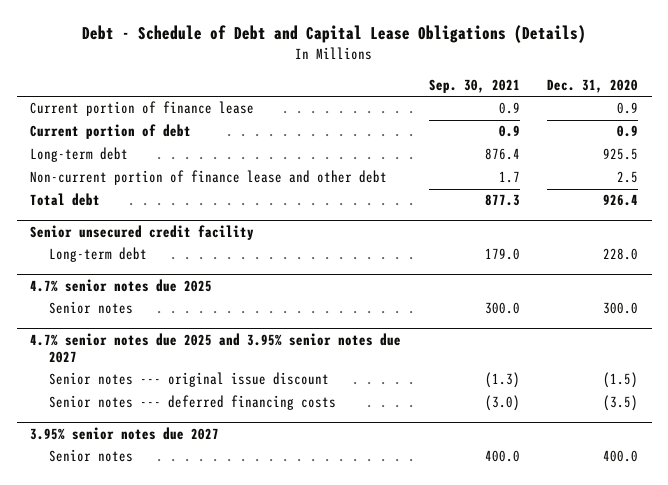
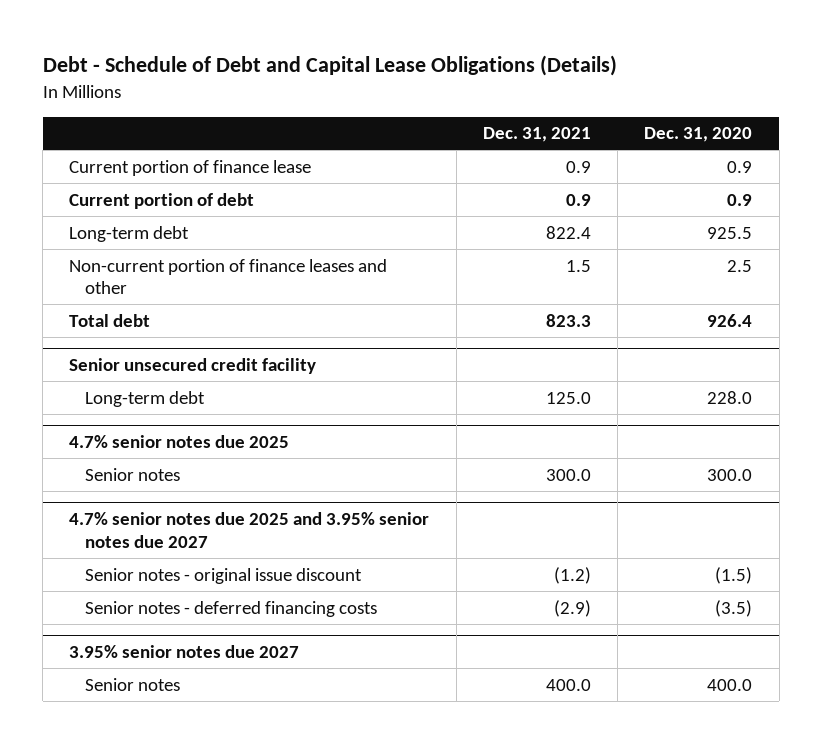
[428,79,520,94] Sep. 30, 2021 -> none
none -> [482,127,591,143] Dec. 31, 2021
[30,170,388,186] Non-current portion of finance lease and other debt -> [69,258,388,295] Non-current portion of finance leases and other
[48,372,329,388] Senior notes --- original issue discount -> [84,567,362,584] Senior notes - original issue discount
[48,395,336,411] Senior notes --- deferred financing costs -> [84,600,377,617] Senior notes - deferred financing costs

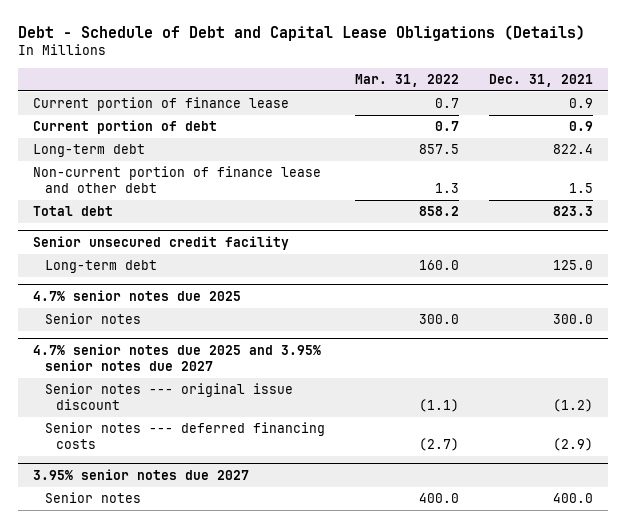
[644,127,753,143] Dec. 31, 2020 -> none
none -> [354,73,459,87] Mar. 31, 2022
[69,258,388,295] Non-current portion of finance leases and other -> [33,166,322,194] Non-current portion of finance lease and other debt
[84,567,362,584] Senior notes - original issue discount -> [44,383,293,411] Senior notes --- original issue discount
[84,600,377,617] Senior notes - deferred financing costs -> [44,422,325,450] Senior notes --- deferred financing costs

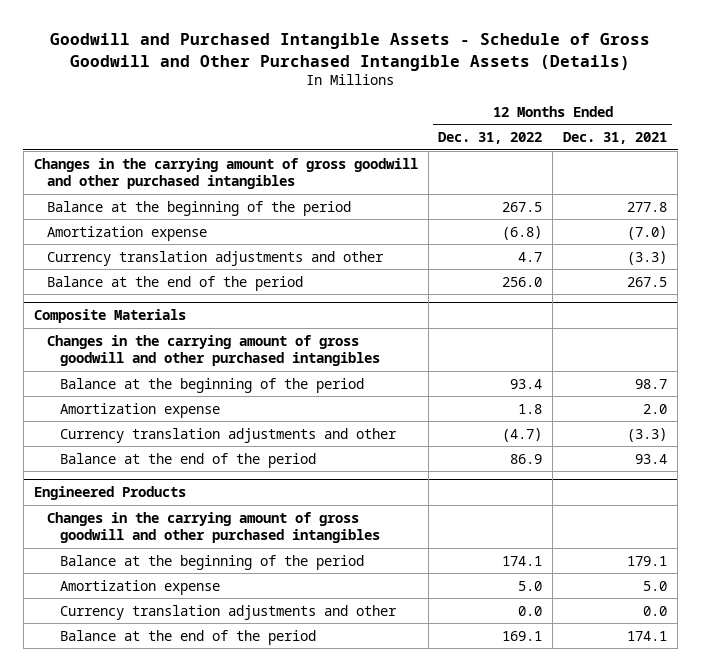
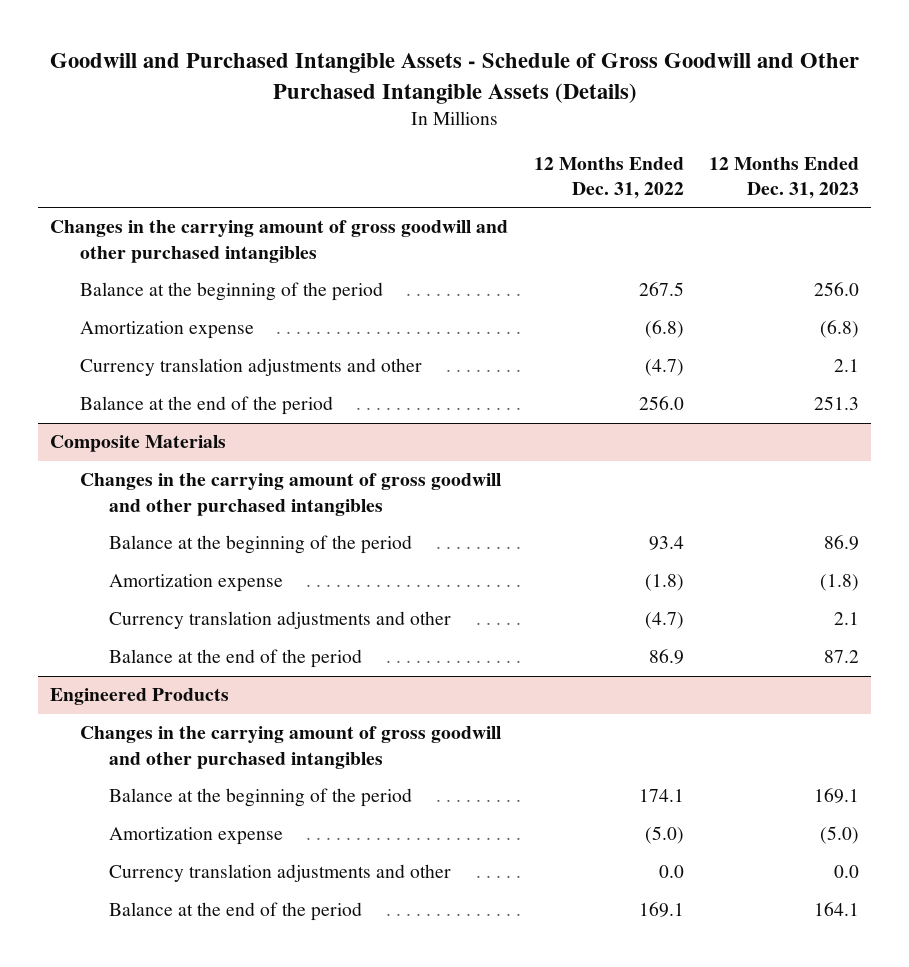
[563,132,668,145] Dec. 31, 2021 -> none
none -> [708,156,859,200] 12 Months Ended Dec. 31, 2023
[518,251,543,262] 4.7 -> [644,359,684,377] (4.7)
[518,403,543,414] 1.8 -> [644,574,684,592] (1.8)
[518,580,543,591] 5.0 -> [644,826,684,845] (5.0)

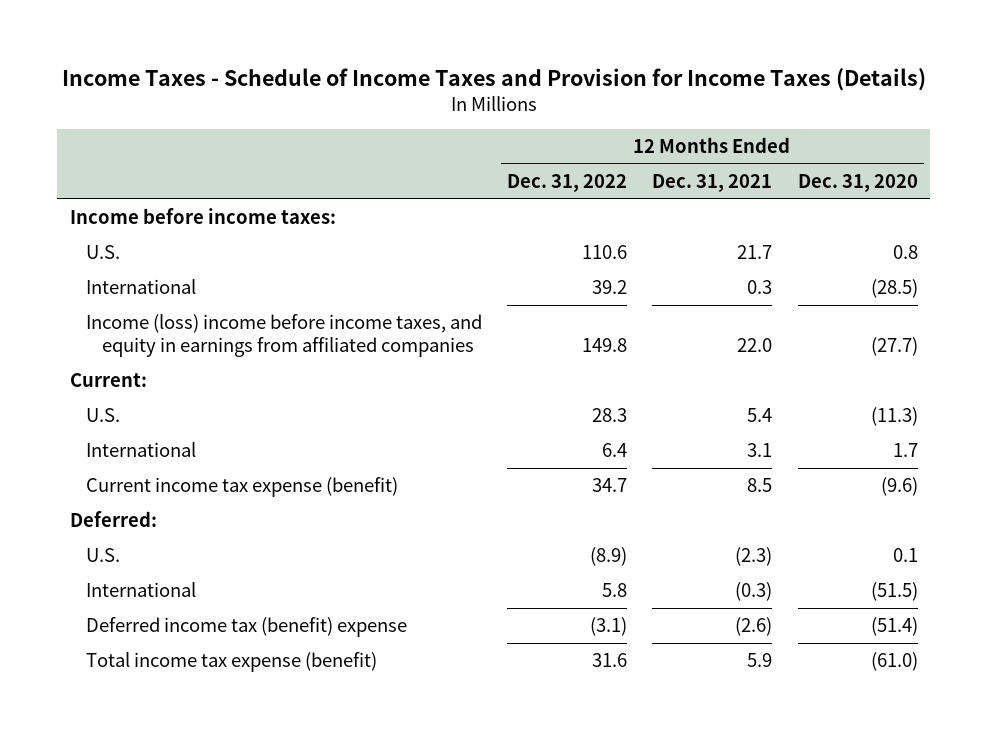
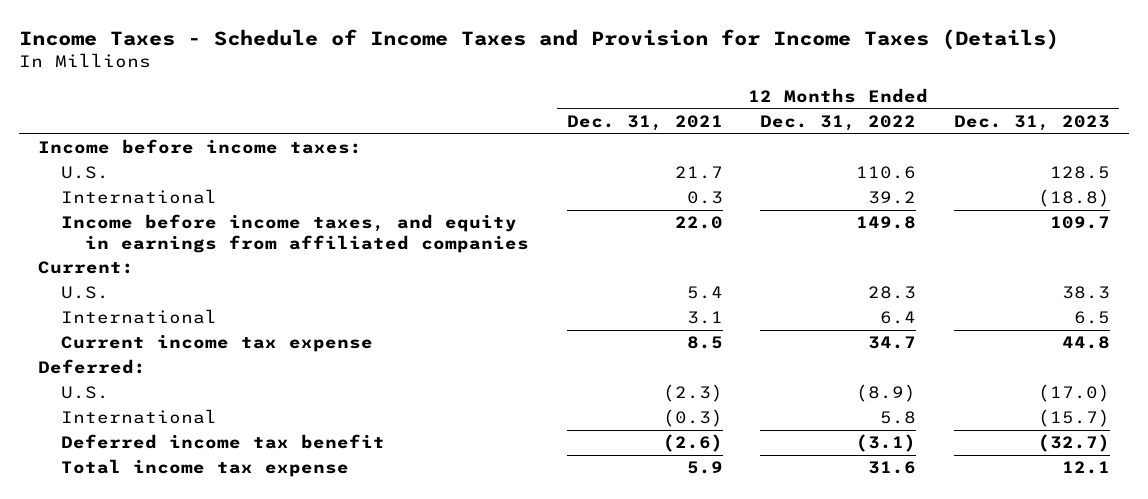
[797,174,918,193] Dec. 31, 2020 -> none
none -> [953,114,1110,131] Dec. 31, 2023
[85,314,482,357] Income (loss) income before income taxes, and equity in earnings from affiliated companies -> [61,214,529,253] Income before income taxes, and equity in earnings from affiliated companies
[85,477,398,498] Current income tax expense (benefit) -> [61,334,374,353] Current income tax expense
[85,617,407,638] Deferred income tax (benefit) expense -> [61,434,386,450] Deferred income tax benefit
[85,652,377,673] Total income tax expense (benefit) -> [61,459,350,478] Total income tax expense

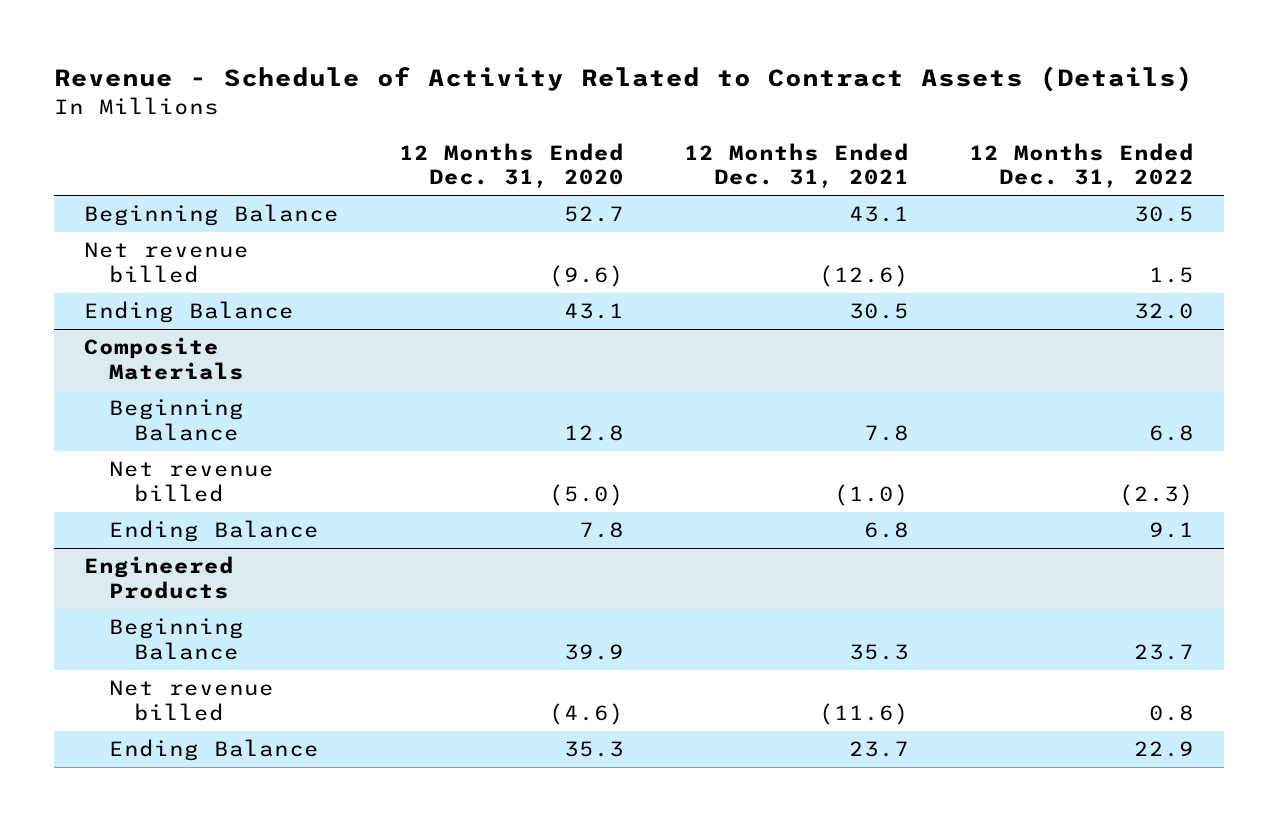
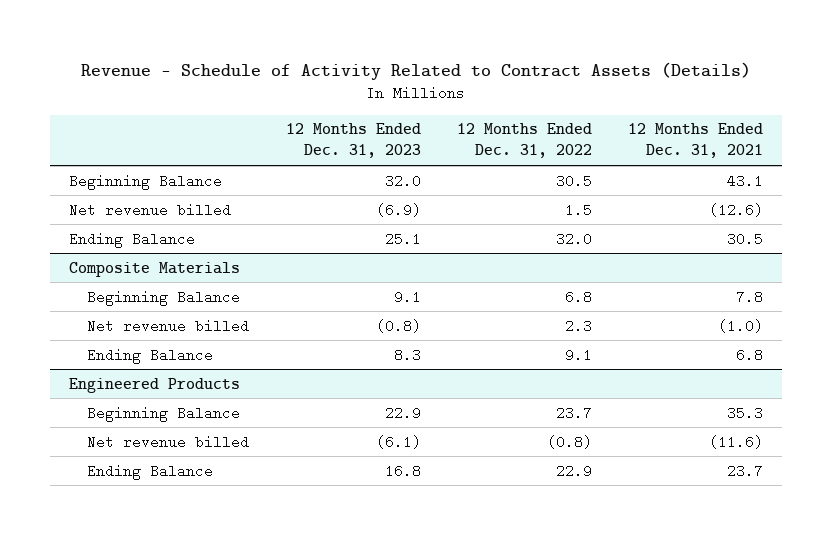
[398,142,624,189] 12 Months Ended Dec. 31, 2020 -> none
none -> [285,123,421,159] 12 Months Ended Dec. 31, 2023
[1119,484,1195,507] (2.3) -> [564,318,592,333] 2.3
[1149,705,1195,722] 0.8 -> [546,434,592,449] (0.8)

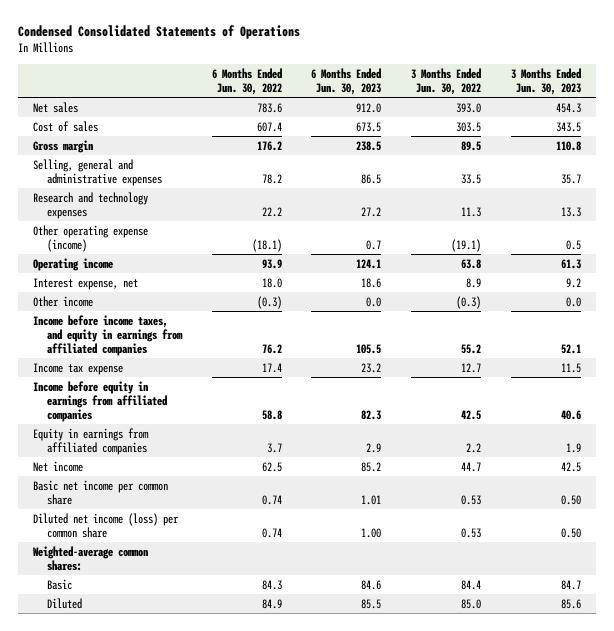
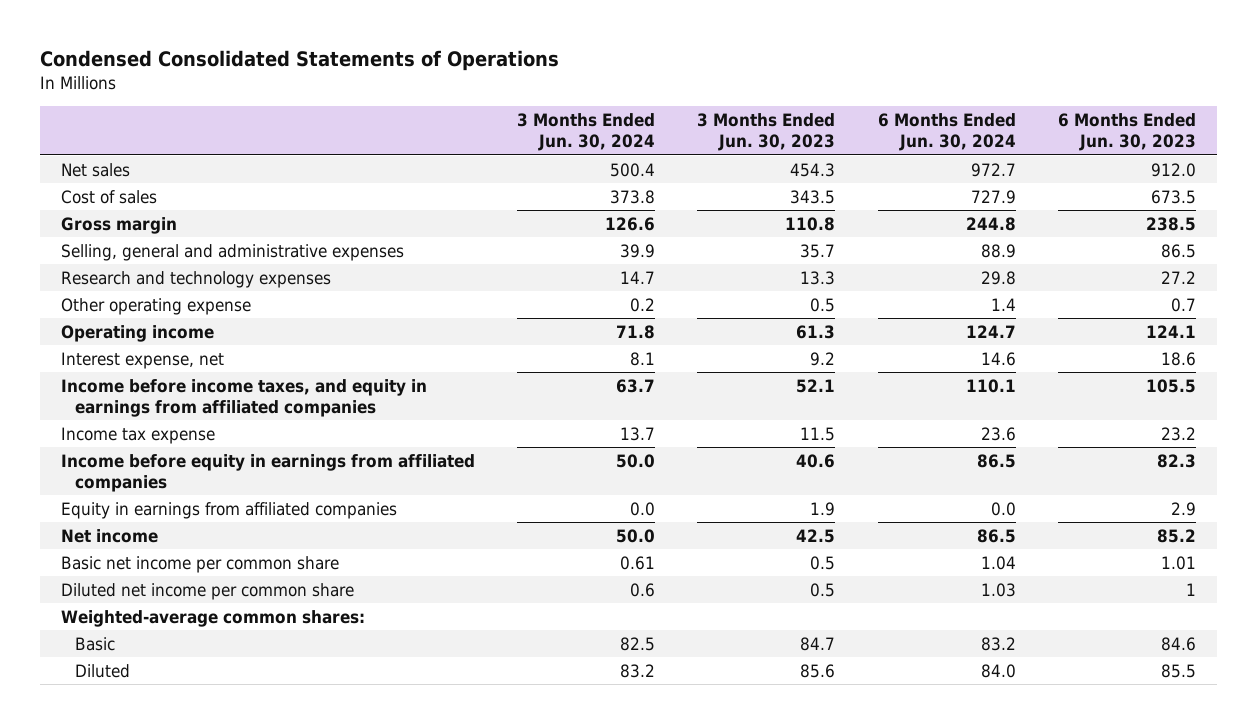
[211,68,282,96] 6 Months Ended Jun. 30, 2022 -> none
[411,68,482,96] 3 Months Ended Jun. 30, 2022 -> none
none -> [517,112,656,152] 3 Months Ended Jun. 30, 2024
none -> [877,112,1016,152] 6 Months Ended Jun. 30, 2024
[32,224,148,252] Other operating expense (income) -> [60,297,251,315] Other operating expense
[32,295,93,307] Other income -> none
[560,494,581,505] 0.50 -> [810,555,836,570] 0.5
[32,512,179,538] Diluted net income (loss) per common share -> [60,582,354,600] Diluted net income per common share
[361,527,382,538] 1.00 -> [1185,582,1196,596] 1
[560,527,581,538] 0.50 -> [810,582,836,597] 0.5

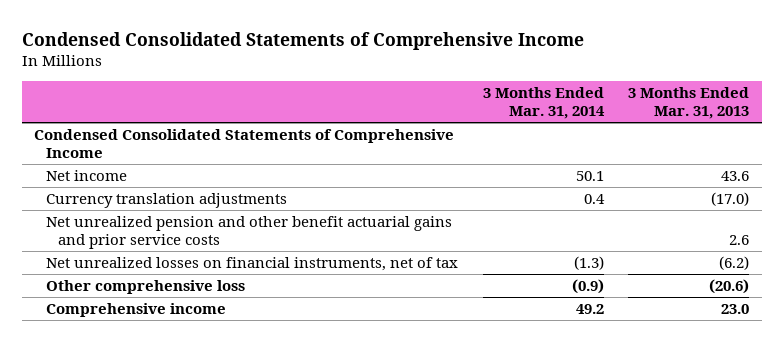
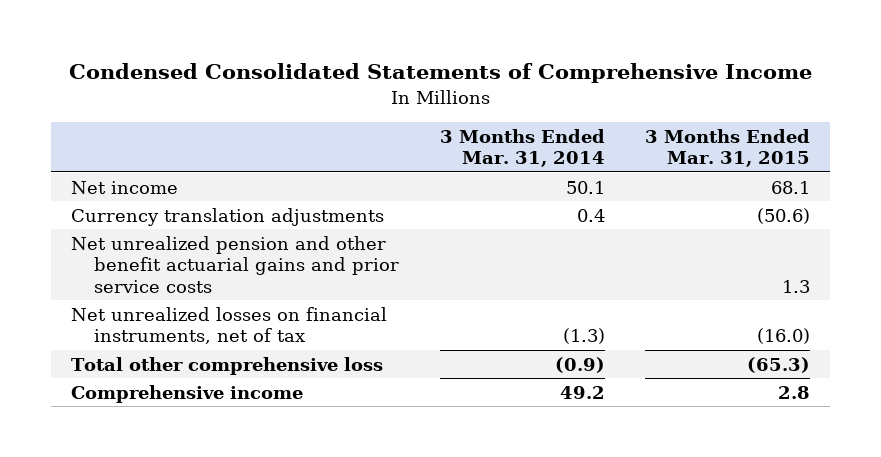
[628,87,750,120] 3 Months Ended Mar. 31, 2013 -> none
none -> [645,128,811,168] 3 Months Ended Mar. 31, 2015
[34,128,455,158] Condensed Consolidated Statements of Comprehensive Income -> none
[46,279,246,294] Other comprehensive loss -> [71,356,384,375] Total other comprehensive loss

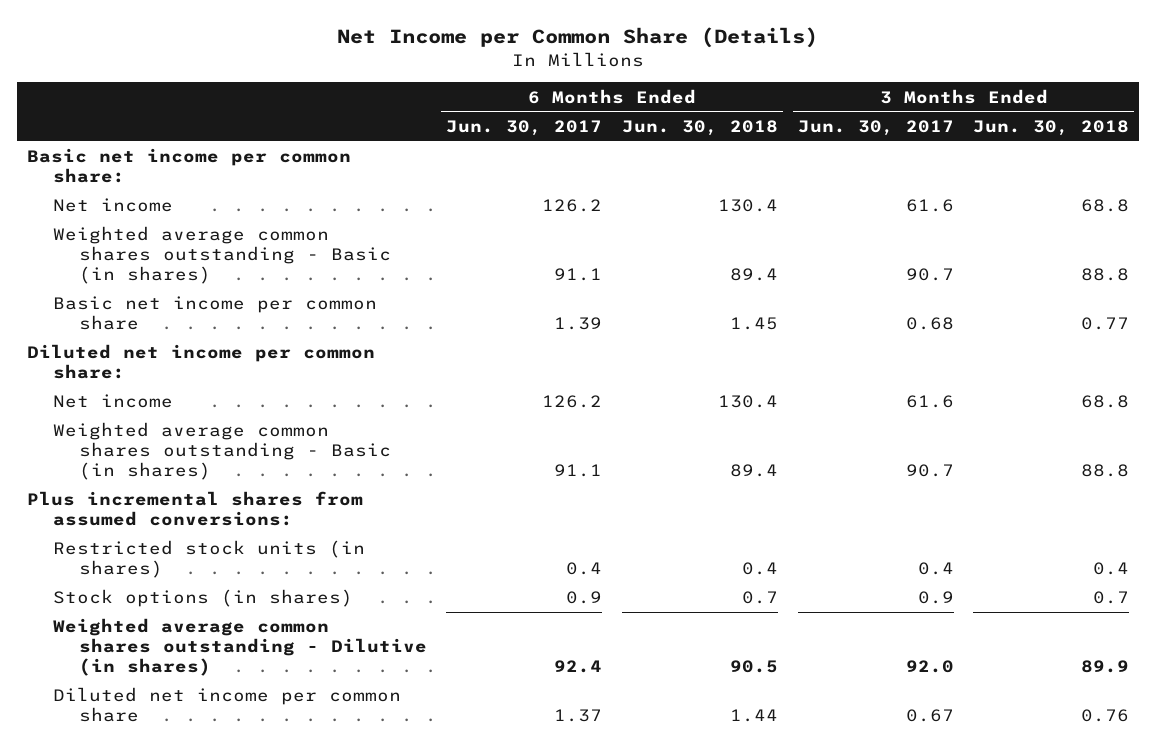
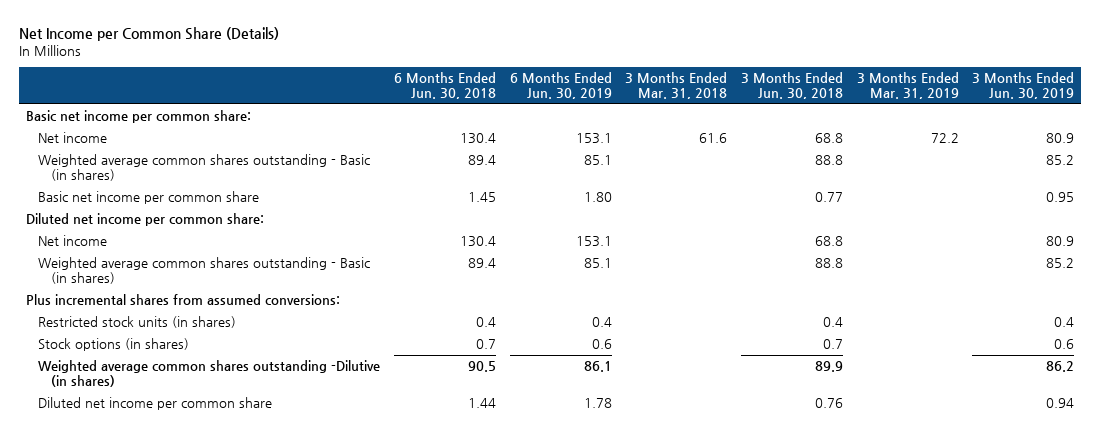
[446,120,603,137] Jun. 30, 2017 -> none
[797,120,954,137] Jun. 30, 2017 -> none
none -> [509,72,612,100] 6 Months Ended Jun. 30, 2019
none -> [625,72,728,100] 3 Months Ended Mar. 31, 2018
none -> [856,72,959,100] 3 Months Ended Mar. 31, 2019
none -> [972,72,1075,100] 3 Months Ended Jun. 30, 2019
[52,618,427,676] Weighted average common shares outstanding - Dilutive (in shares) -> [38,360,381,388] Weighted average common shares outstanding -Dilutive (in shares)

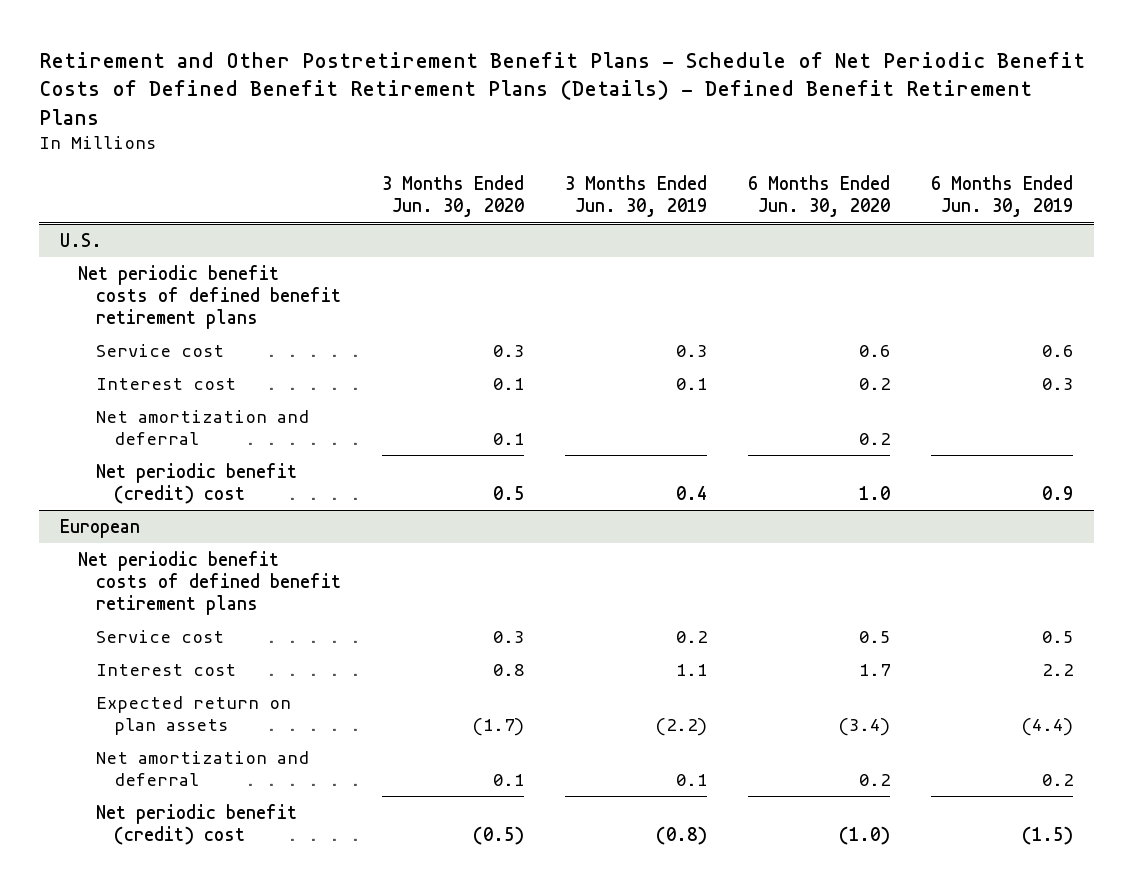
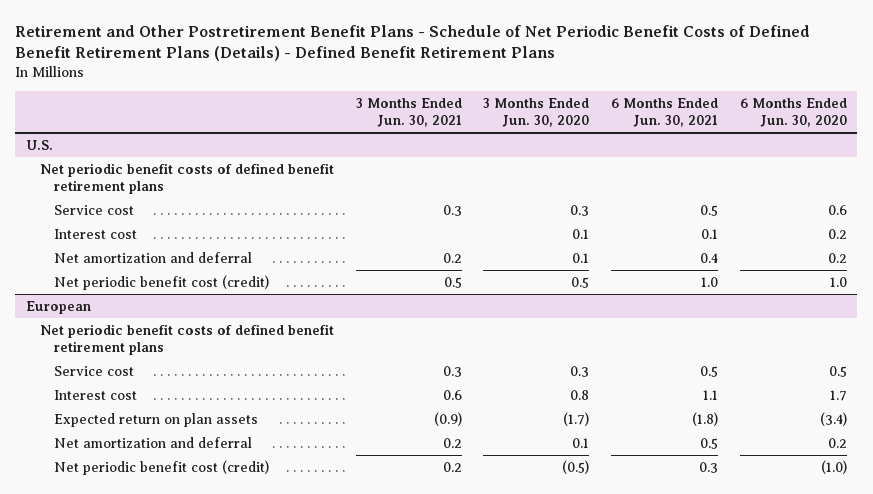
[565,175,708,218] 3 Months Ended Jun. 30, 2019 -> none
[931,175,1074,218] 6 Months Ended Jun. 30, 2019 -> none
none -> [355,97,462,127] 3 Months Ended Jun. 30, 2021
none -> [611,97,719,127] 6 Months Ended Jun. 30, 2021
[95,462,297,504] Net periodic benefit (credit) cost -> [54,274,270,290] Net periodic benefit cost (credit)
[95,803,297,845] Net periodic benefit (credit) cost -> [54,459,270,475] Net periodic benefit cost (credit)

